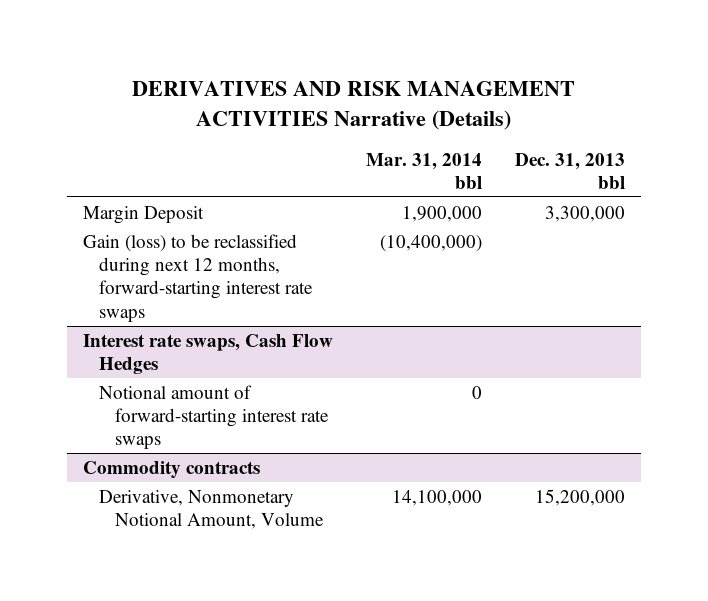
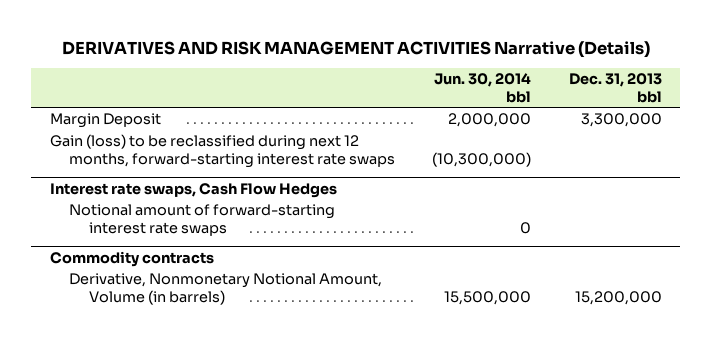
[365,152,482,189] Mar. 31, 2014 bbl -> none
none -> [434,72,532,103] Jun. 30, 2014 bbl
[99,489,325,529] Derivative, Nonmonetary Notional Amount, Volume -> [69,273,383,305] Derivative, Nonmonetary Notional Amount, Volume (in barrels)

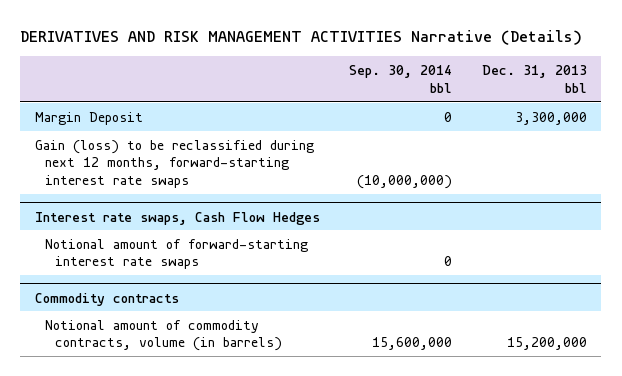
[434,72,532,103] Jun. 30, 2014 bbl -> none
none -> [349,65,453,93] Sep. 30, 2014 bbl
[69,273,383,305] Derivative, Nonmonetary Notional Amount, Volume (in barrels) -> [45,319,283,352] Notional amount of commodity contracts, volume (in barrels)

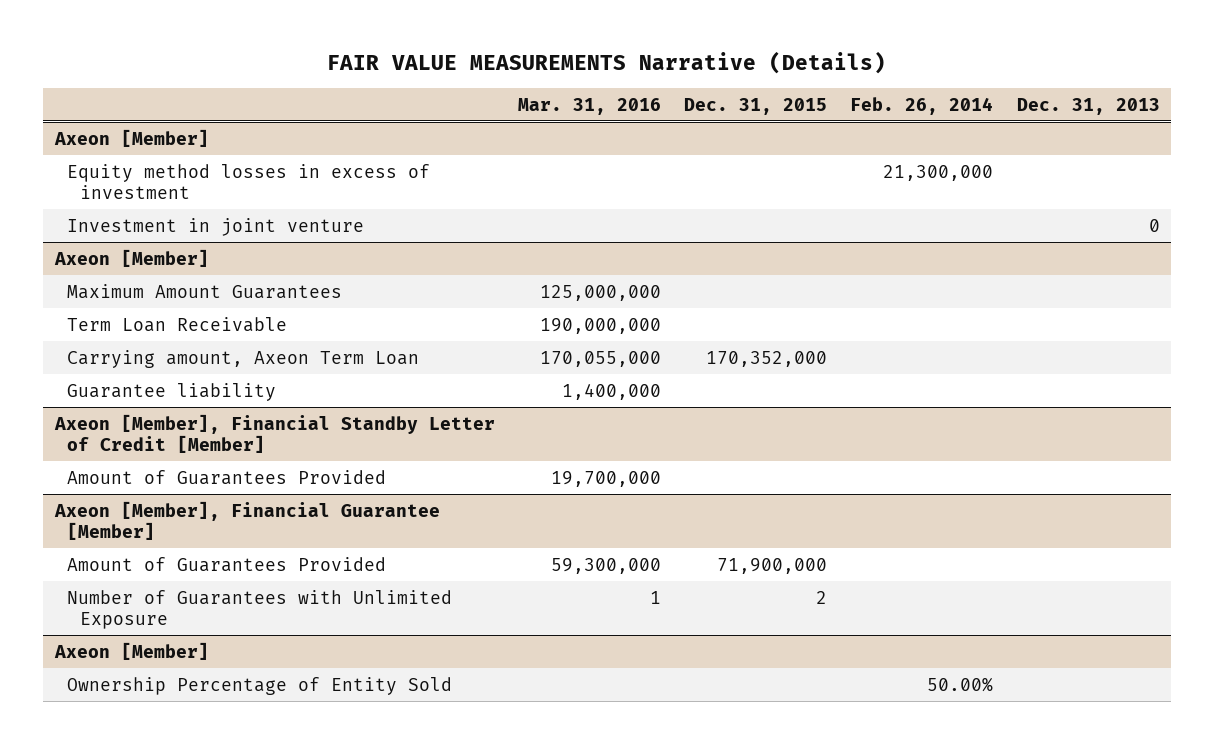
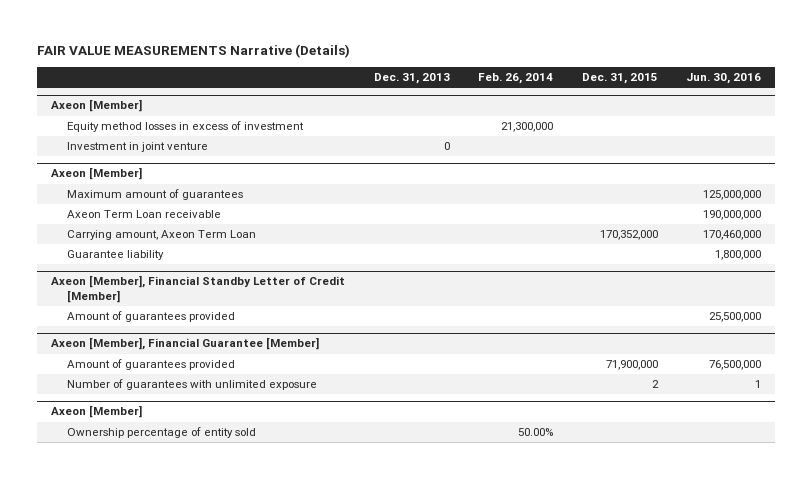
[517,97,661,115] Mar. 31, 2016 -> none
none -> [686,73,762,85] Jun. 30, 2016
[67,283,343,299] Maximum Amount Guarantees -> [66,189,243,201] Maximum amount of guarantees
[67,316,288,332] Term Loan Receivable -> [66,210,221,219] Axeon Term Loan receivable
[67,469,387,485] Amount of Guarantees Provided -> [66,311,235,323] Amount of guarantees provided
[67,556,387,572] Amount of Guarantees Provided -> [66,359,235,371] Amount of guarantees provided
[67,589,453,629] Number of Guarantees with Unlimited Exposure -> [66,379,317,391] Number of guarantees with unlimited exposure
[67,676,453,695] Ownership Percentage of Entity Sold -> [66,427,256,439] Ownership percentage of entity sold

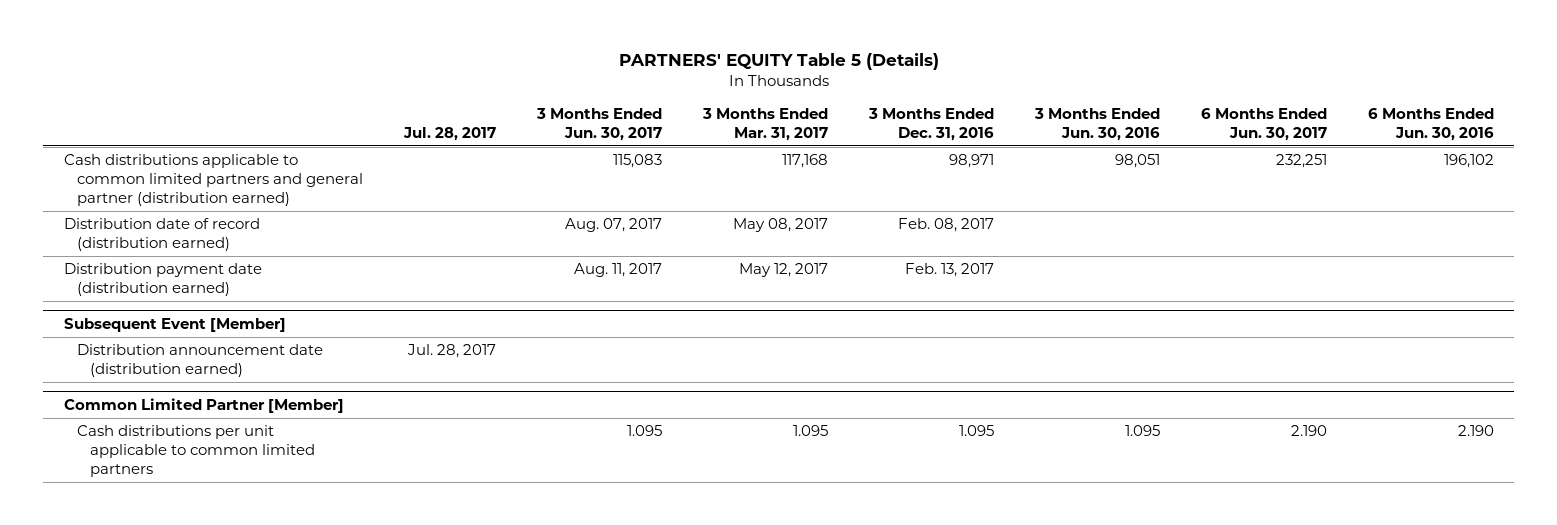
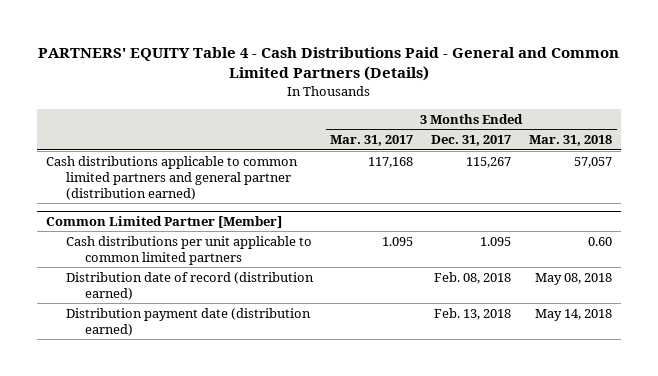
[618,52,939,70] PARTNERS' EQUITY Table 5 (Details) -> [38,46,620,82] PARTNERS' EQUITY Table 4 - Cash Distributions Paid - General and Common Limited Partners (Details)
[402,126,496,141] Jul. 28, 2017 -> none
[535,107,662,141] 3 Months Ended Jun. 30, 2017 -> none
[867,107,994,141] 3 Months Ended Dec. 31, 2016 -> none
[1033,107,1160,141] 3 Months Ended Jun. 30, 2016 -> none
[1200,107,1327,141] 6 Months Ended Jun. 30, 2017 -> none
[1367,107,1494,141] 6 Months Ended Jun. 30, 2016 -> none
none -> [431,135,512,147] Dec. 31, 2017
none -> [529,135,613,147] Mar. 31, 2018
[63,218,260,252] Distribution date of record (distribution earned) -> none
[63,263,262,297] Distribution payment date (distribution earned) -> none
[63,317,286,332] Subsequent Event [Member] -> none
[76,344,323,378] Distribution announcement date (distribution earned) -> none
none -> [65,271,314,300] Distribution date of record (distribution earned)
none -> [65,307,311,336] Distribution payment date (distribution earned)

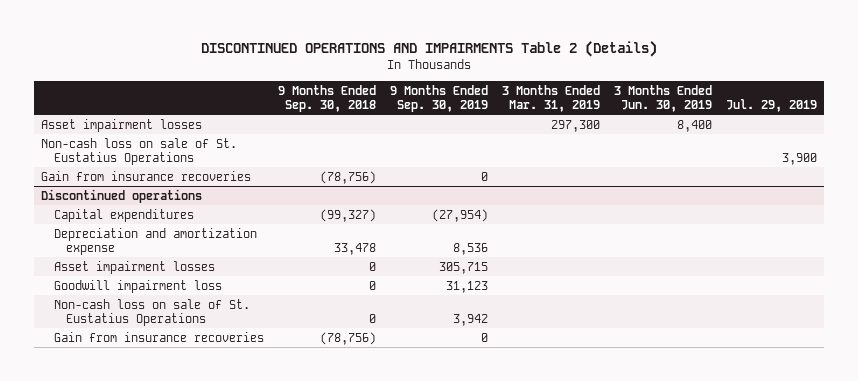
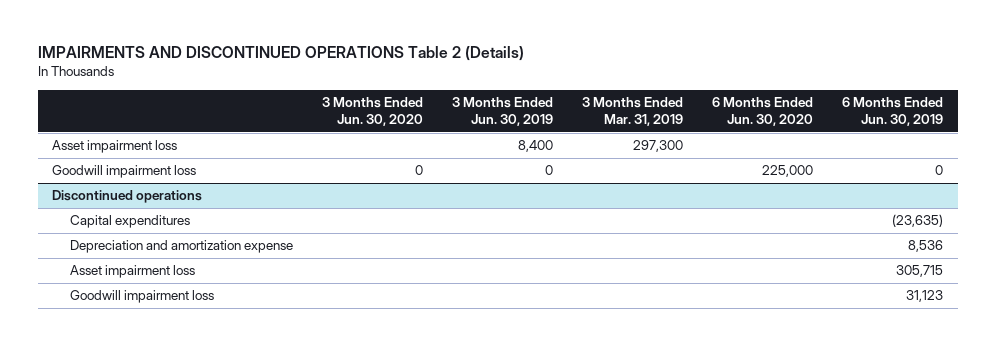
[201,40,658,57] DISCONTINUED OPERATIONS AND IMPAIRMENTS Table 2 (Details) -> [37,46,524,62] IMPAIRMENTS AND DISCONTINUED OPERATIONS Table 2 (Details)
[277,84,376,112] 9 Months Ended Sep. 30, 2018 -> none
[389,84,488,112] 9 Months Ended Sep. 30, 2019 -> none
[725,98,817,112] Jul. 29, 2019 -> none
none -> [322,97,424,127] 3 Months Ended Jun. 30, 2020
none -> [712,97,814,127] 6 Months Ended Jun. 30, 2020
none -> [842,97,944,127] 6 Months Ended Jun. 30, 2019
[41,137,238,165] Non-cash loss on sale of St. Eustatius Operations -> none
[41,170,252,181] Gain from insurance recoveries -> none
[41,118,203,132] Asset impairment losses -> [52,140,178,154] Asset impairment loss
none -> [52,165,197,179] Goodwill impairment loss
[53,260,215,274] Asset impairment losses -> [70,265,196,279] Asset impairment loss
[53,298,250,326] Non-cash loss on sale of St. Eustatius Operations -> none
[53,331,264,342] Gain from insurance recoveries -> none

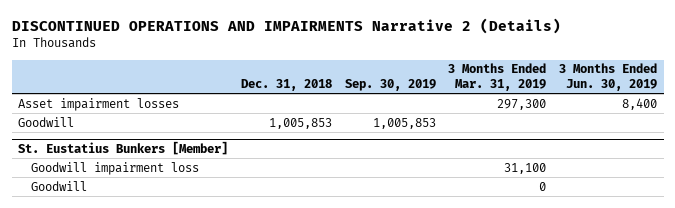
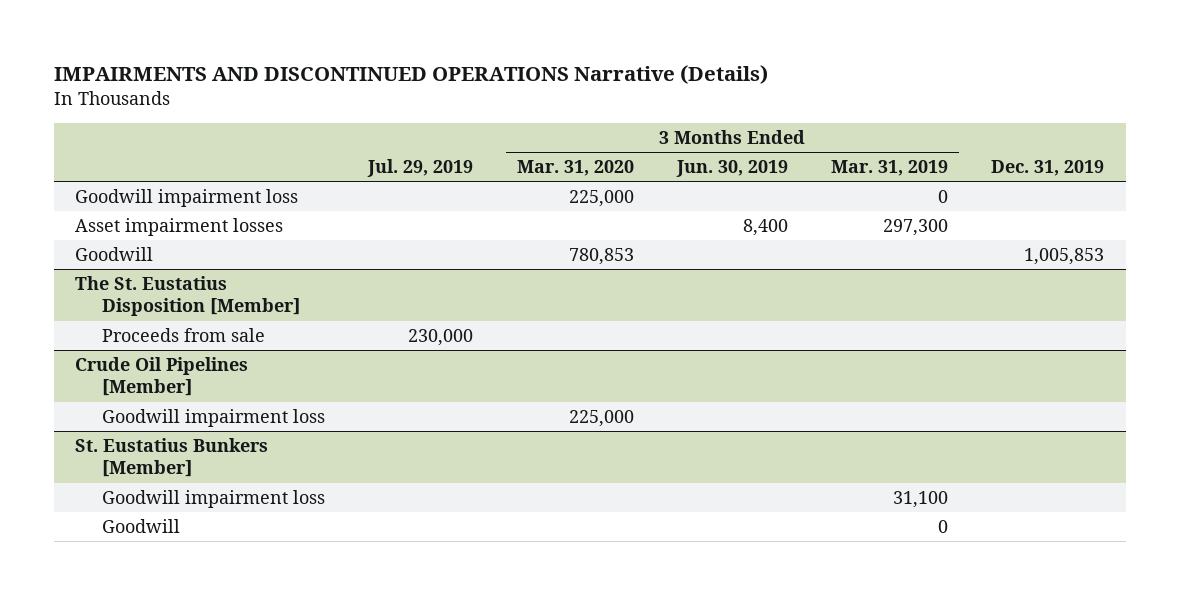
[11,17,561,34] DISCONTINUED OPERATIONS AND IMPAIRMENTS Narrative 2 (Details) -> [53,65,768,85] IMPAIRMENTS AND DISCONTINUED OPERATIONS Narrative (Details)
[240,78,332,91] Dec. 31, 2018 -> none
[344,78,436,91] Sep. 30, 2019 -> none
none -> [367,159,474,178] Jul. 29, 2019
none -> [516,160,634,177] Mar. 31, 2020
none -> [991,160,1105,177] Dec. 31, 2019
none -> [75,189,299,208] Goodwill impairment loss
none -> [75,276,300,317] The St. Eustatius Disposition [Member]
none -> [101,328,265,343] Proceeds from sale
none -> [75,357,249,397] Crude Oil Pipelines [Member]
none -> [101,409,325,428] Goodwill impairment loss

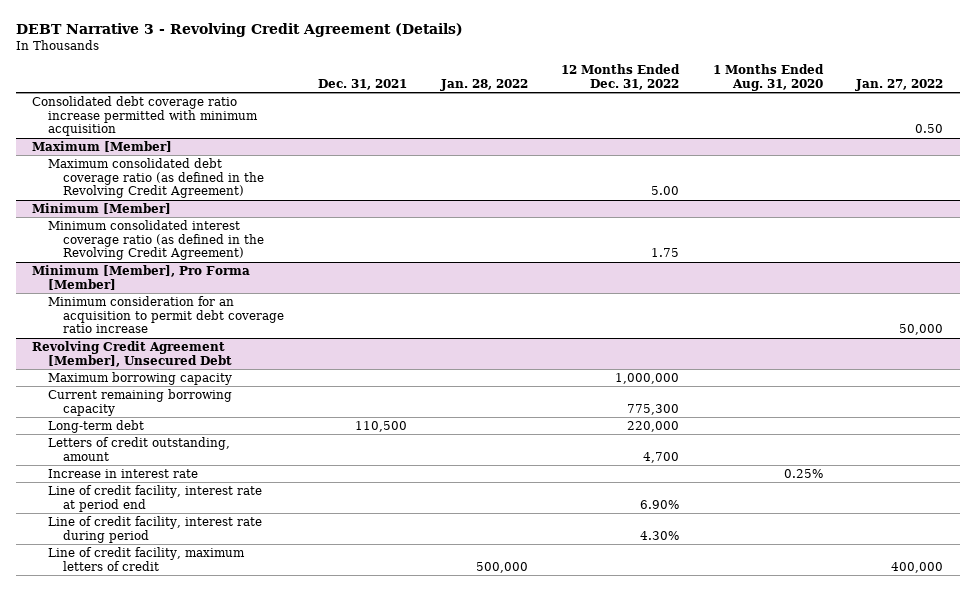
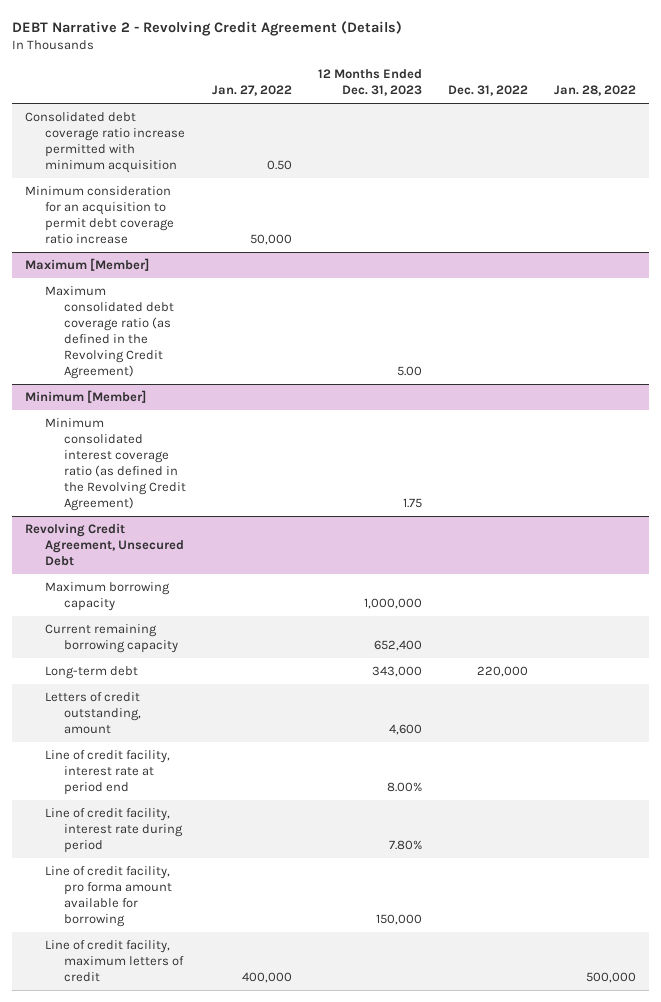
[15,22,463,37] DEBT Narrative 3 - Revolving Credit Agreement (Details) -> [11,20,402,36] DEBT Narrative 2 - Revolving Credit Agreement (Details)
[318,79,408,91] Dec. 31, 2021 -> none
[561,64,681,91] 12 Months Ended Dec. 31, 2022 -> none
[712,64,824,92] 1 Months Ended Aug. 31, 2020 -> none
none -> [318,69,423,97] 12 Months Ended Dec. 31, 2023
none -> [448,85,529,97] Dec. 31, 2022
none -> [24,185,174,244] Minimum consideration for an acquisition to permit debt coverage ratio increase
[32,264,251,290] Minimum [Member], Pro Forma [Member] -> none
[47,295,285,334] Minimum consideration for an acquisition to permit debt coverage ratio increase -> none
[32,340,232,367] Revolving Credit Agreement [Member], Unsecured Debt -> [24,522,184,566] Revolving Credit Agreement, Unsecured Debt
[47,468,198,478] Increase in interest rate -> none
none -> [44,865,173,927] Line of credit facility, pro forma amount available for borrowing

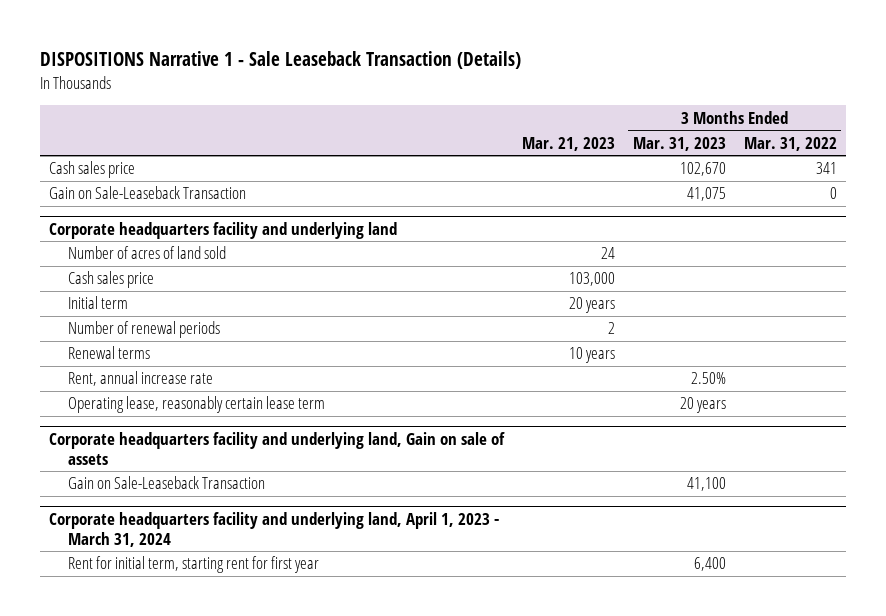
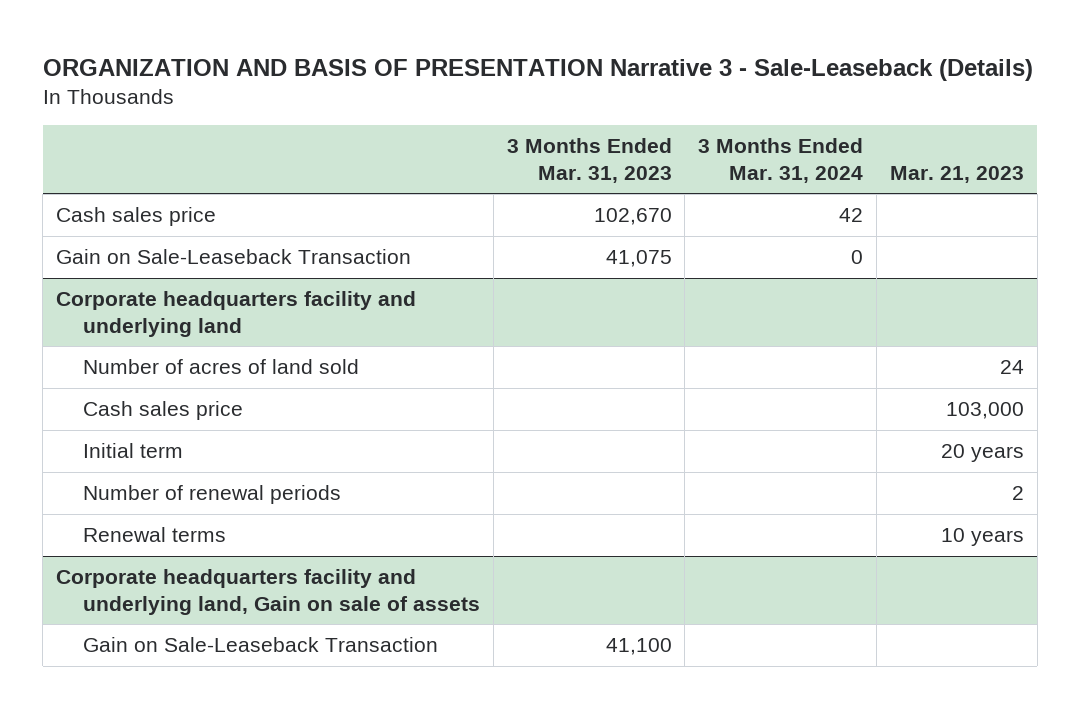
[40,51,522,70] DISPOSITIONS Narrative 1 - Sale Leaseback Transaction (Details) -> [42,58,1033,81] ORGANIZATION AND BASIS OF PRESENTATION Narrative 3 - Sale-Leaseback (Details)
[743,136,837,151] Mar. 31, 2022 -> none
none -> [698,137,864,183] 3 Months Ended Mar. 31, 2024
[68,371,214,387] Rent, annual increase rate -> none
[68,396,326,414] Operating lease, reasonably certain lease term -> none
[49,511,500,547] Corporate headquarters facility and underlying land, April 1, 2023 - March 31, 2024 -> none
[68,556,320,574] Rent for initial term, starting rent for first year -> none

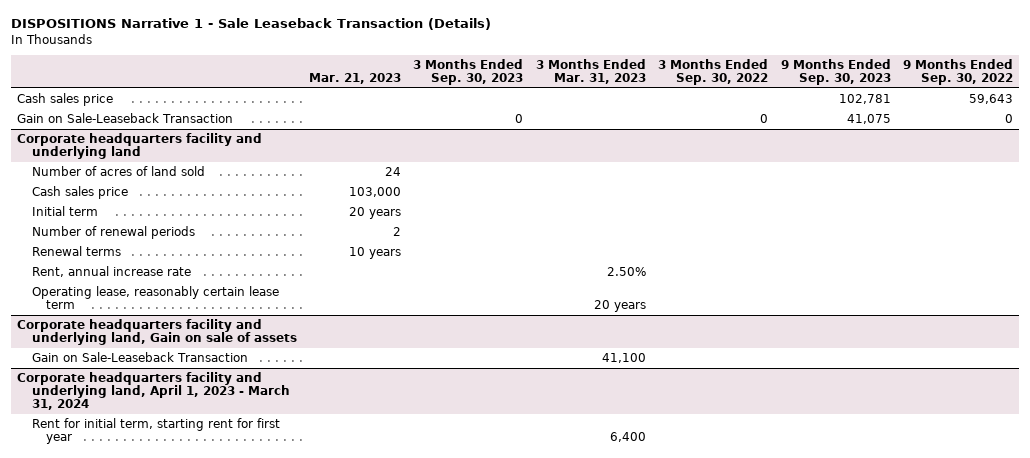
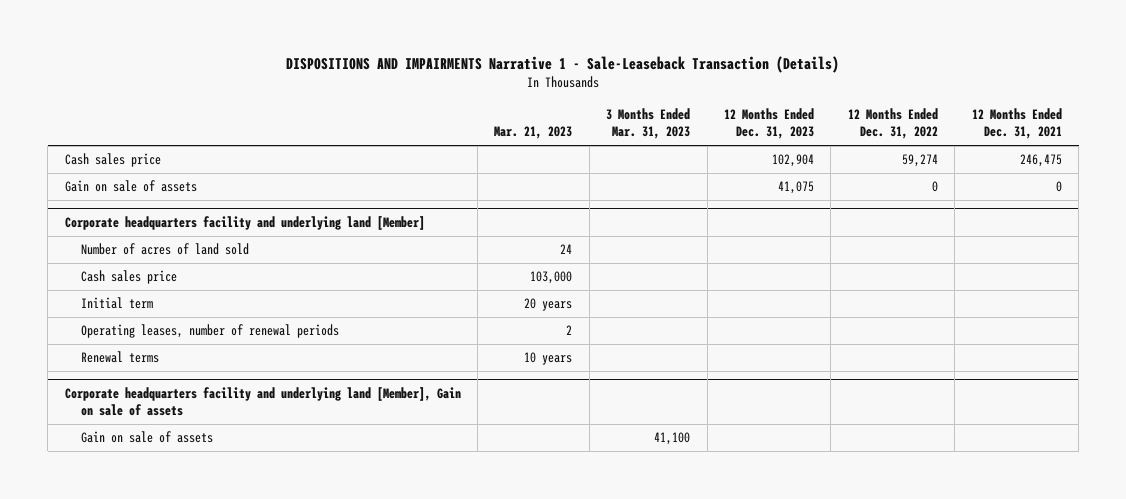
[10,18,491,31] DISPOSITIONS Narrative 1 - Sale Leaseback Transaction (Details) -> [286,55,840,73] DISPOSITIONS AND IMPAIRMENTS Narrative 1 - Sale-Leaseback Transaction (Details)
[413,58,524,85] 3 Months Ended Sep. 30, 2023 -> none
[658,58,769,85] 3 Months Ended Sep. 30, 2022 -> none
[780,58,891,85] 9 Months Ended Sep. 30, 2023 -> none
[903,58,1014,85] 9 Months Ended Sep. 30, 2022 -> none
none -> [724,108,815,140] 12 Months Ended Dec. 31, 2023
none -> [847,108,938,140] 12 Months Ended Dec. 31, 2022
none -> [971,108,1062,140] 12 Months Ended Dec. 31, 2021
[16,113,233,124] Gain on Sale-Leaseback Transaction -> [64,180,197,193] Gain on sale of assets
[16,133,262,160] Corporate headquarters facility and underlying land -> [64,215,425,230] Corporate headquarters facility and underlying land [Member]
[31,226,195,240] Number of renewal periods -> [81,324,340,339] Operating leases, number of renewal periods
[31,266,191,278] Rent, annual increase rate -> none
[31,286,279,310] Operating lease, reasonably certain lease term -> none
[16,372,290,411] Corporate headquarters facility and underlying land, April 1, 2023 - March 31, 2024 -> none
[31,418,280,445] Rent for initial term, starting rent for first year -> none
[16,319,297,346] Corporate headquarters facility and underlying land, Gain on sale of assets -> [64,386,461,416] Corporate headquarters facility and underlying land [Member], Gain on sale of assets
[31,352,248,363] Gain on Sale-Leaseback Transaction -> [81,431,214,444] Gain on sale of assets

